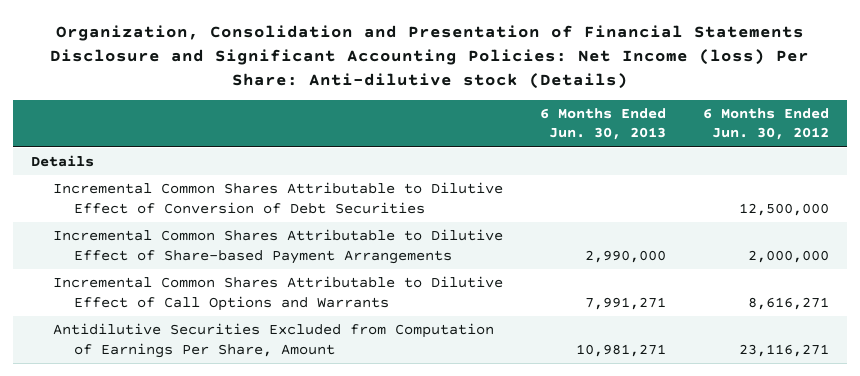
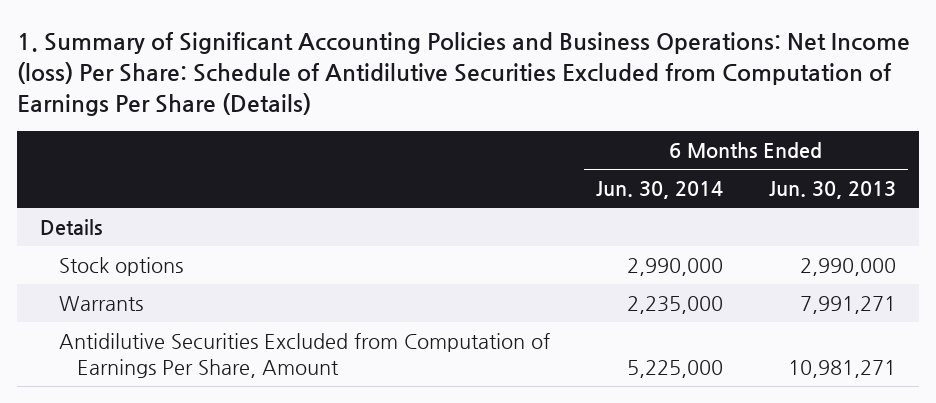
[50,24,810,89] Organization, Consolidation and Presentation of Financial Statements Disclosure and Significant Accounting Policies: Net Income (loss) Per Share: Anti-dilutive stock (Details) -> [17,31,911,117] 1. Summary of Significant Accounting Policies and Business Operations: Net Income (loss) Per Share: Schedule of Antidilutive Securities Excluded from Computation of Earnings Per Share (Details)
[702,108,829,141] 6 Months Ended Jun. 30, 2012 -> none
none -> [595,181,723,200] Jun. 30, 2014
[52,182,503,214] Incremental Common Shares Attributable to Dilutive Effect of Conversion of Debt Securities -> none
[52,229,503,264] Incremental Common Shares Attributable to Dilutive Effect of Share-based Payment Arrangements -> [58,257,183,277] Stock options
[52,276,503,311] Incremental Common Shares Attributable to Dilutive Effect of Call Options and Warrants -> [58,296,143,312] Warrants

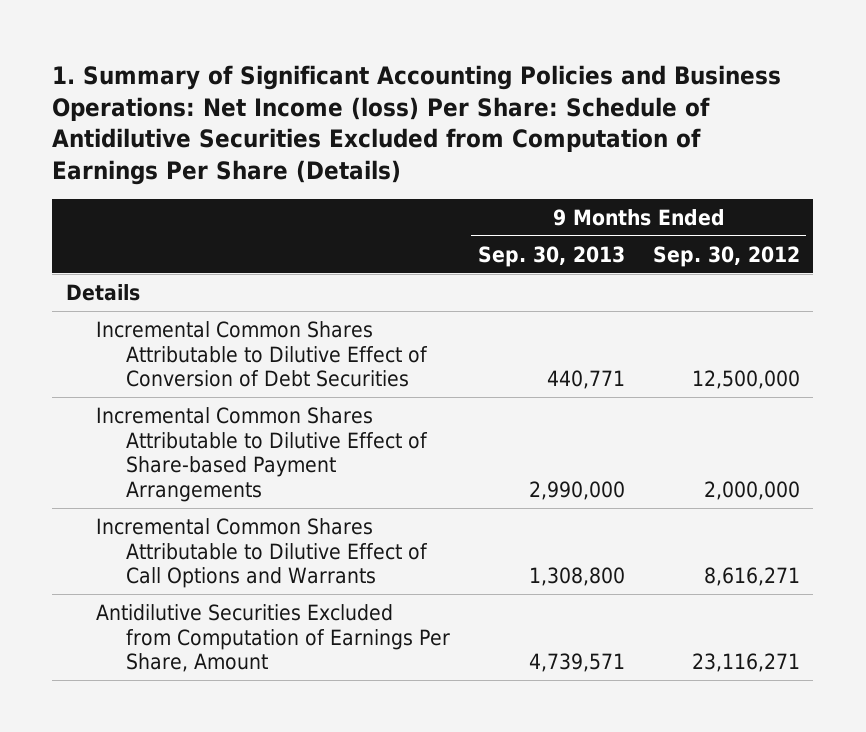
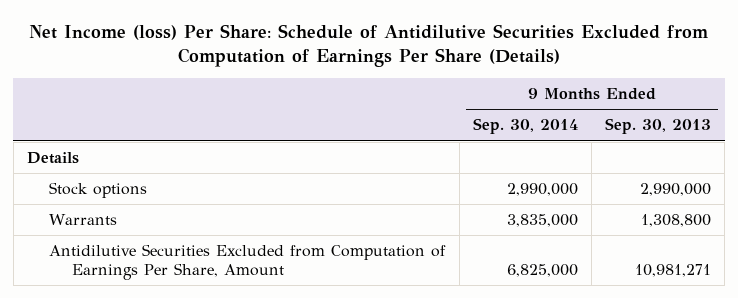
[52,65,782,185] 1. Summary of Significant Accounting Policies and Business Operations: Net Income (loss) Per Share: Schedule of Antidilutive Securities Excluded from Computation of Earnings Per Share (Details) -> [28,23,708,68] Net Income (loss) Per Share: Schedule of Antidilutive Securities Excluded from Computation of Earnings Per Share (Details)
[652,245,800,267] Sep. 30, 2012 -> none
none -> [472,118,578,135] Sep. 30, 2014
[96,320,429,388] Incremental Common Shares Attributable to Dilutive Effect of Conversion of Debt Securities -> none
[96,406,429,503] Incremental Common Shares Attributable to Dilutive Effect of Share-based Payment Arrangements -> [49,182,148,199] Stock options
[96,517,429,589] Incremental Common Shares Attributable to Dilutive Effect of Call Options and Warrants -> [49,214,118,226] Warrants
[529,653,626,673] 4,739,571 -> [635,264,712,278] 10,981,271

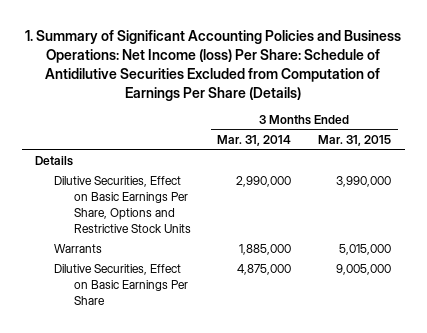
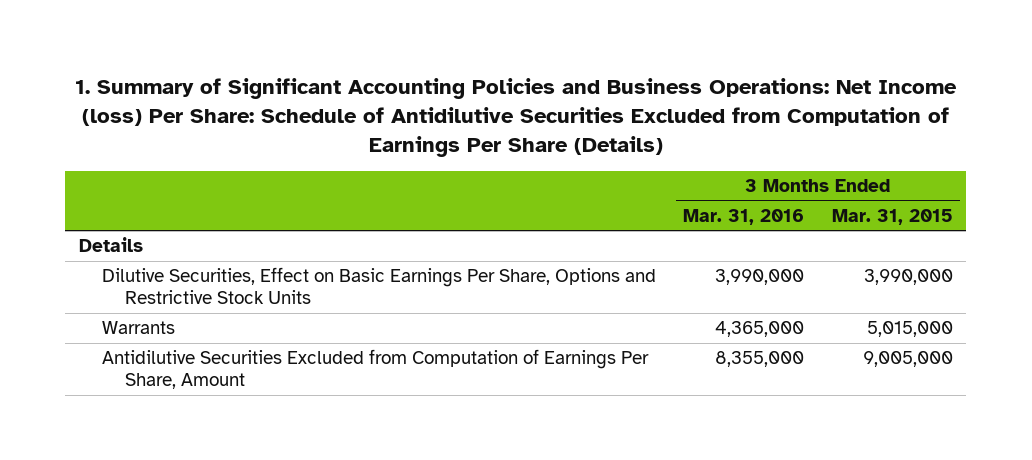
[217,135,292,147] Mar. 31, 2014 -> none
none -> [683,208,805,225] Mar. 31, 2016
[54,264,188,306] Dilutive Securities, Effect on Basic Earnings Per Share -> none
none -> [101,349,649,390] Antidilutive Securities Excluded from Computation of Earnings Per Share, Amount

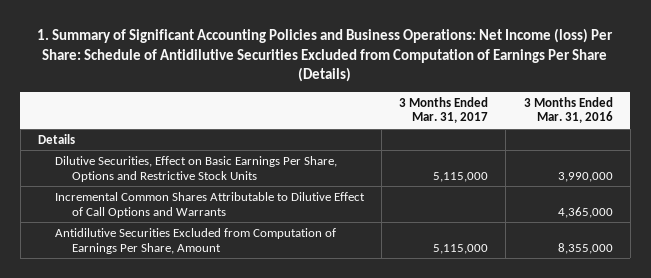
[831,208,953,225] Mar. 31, 2015 -> none
none -> [399,96,489,124] 3 Months Ended Mar. 31, 2017
[101,321,175,335] Warrants -> [54,191,365,218] Incremental Common Shares Attributable to Dilutive Effect of Call Options and Warrants

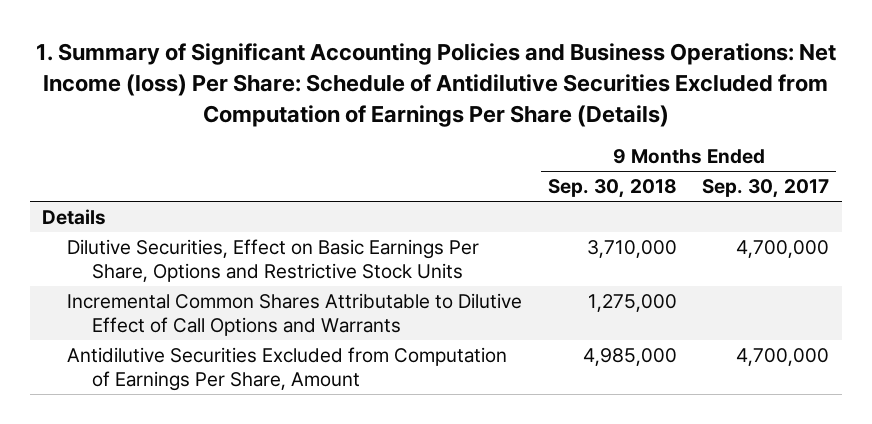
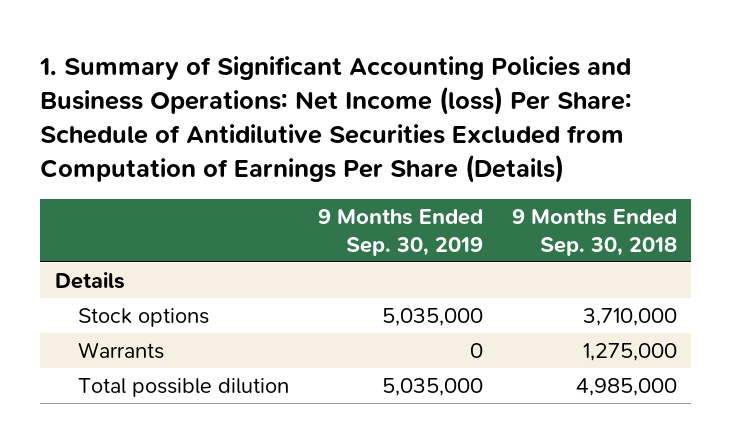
[702,179,830,199] Sep. 30, 2017 -> none
none -> [317,208,483,257] 9 Months Ended Sep. 30, 2019
[67,238,480,283] Dilutive Securities, Effect on Basic Earnings Per Share, Options and Restrictive Stock Units -> [77,307,209,327] Stock options
[67,292,523,337] Incremental Common Shares Attributable to Dilutive Effect of Call Options and Warrants -> [77,341,164,359] Warrants
[67,346,508,392] Antidilutive Securities Excluded from Computation of Earnings Per Share, Amount -> [77,377,289,397] Total possible dilution

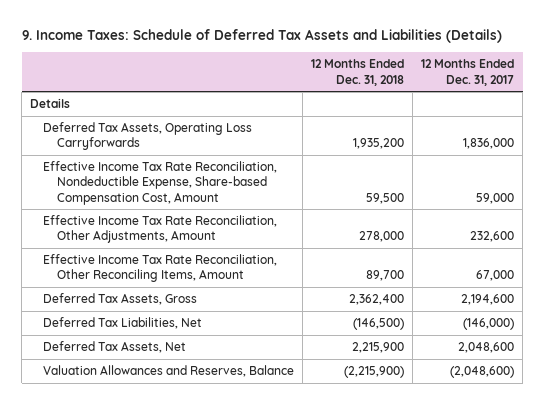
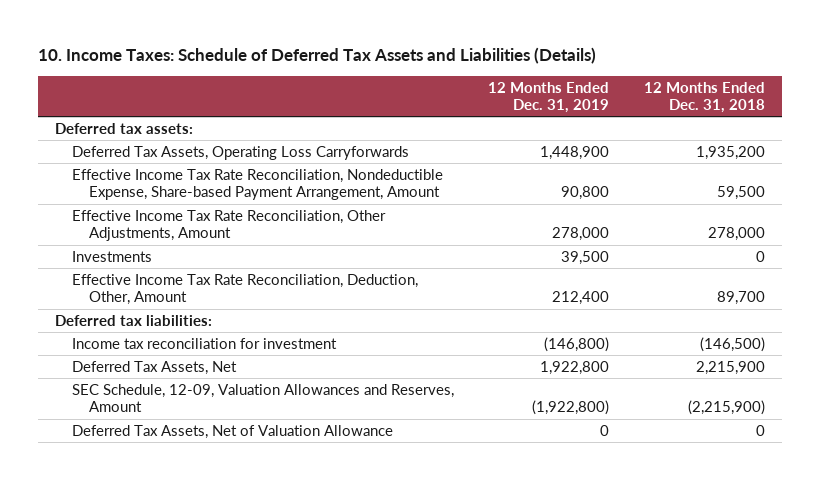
[21,29,502,44] 9. Income Taxes: Schedule of Deferred Tax Assets and Liabilities (Details) -> [38,47,597,65] 10. Income Taxes: Schedule of Deferred Tax Assets and Liabilities (Details)
[421,59,515,86] 12 Months Ended Dec. 31, 2017 -> none
none -> [488,81,610,114] 12 Months Ended Dec. 31, 2019
[30,98,71,109] Details -> none
none -> [55,122,194,134] Deferred tax assets:
[43,161,278,205] Effective Income Tax Rate Reconciliation, Nondeductible Expense, Share-based Compensation Cost, Amount -> [71,168,443,201] Effective Income Tax Rate Reconciliation, Nondeductible Expense, Share-based Payment Arrangement, Amount
[43,293,198,306] Deferred Tax Assets, Gross -> none
none -> [71,250,152,262] Investments
[43,254,278,283] Effective Income Tax Rate Reconciliation, Other Reconciling Items, Amount -> [71,273,418,306] Effective Income Tax Rate Reconciliation, Deduction, Other, Amount
none -> [55,314,213,326] Deferred tax liabilities:
[43,317,203,330] Deferred Tax Liabilities, Net -> [71,337,337,349] Income tax reconciliation for investment
[43,365,295,378] Valuation Allowances and Reserves, Balance -> [71,383,454,413] SEC Schedule, 12-09, Valuation Allowances and Reserves, Amount
none -> [71,424,393,439] Deferred Tax Assets, Net of Valuation Allowance

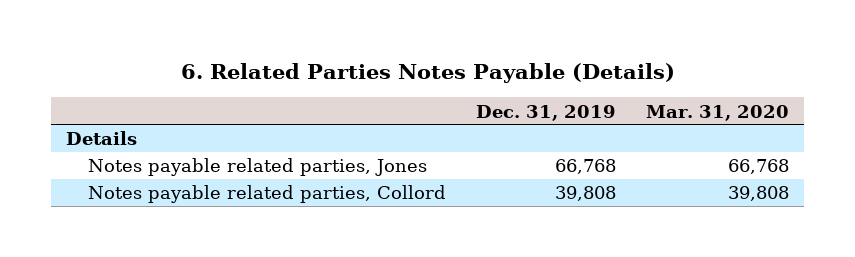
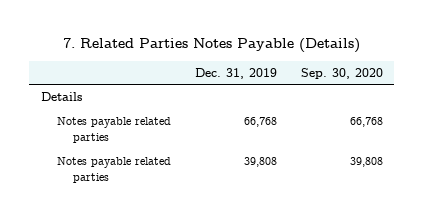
[180,63,675,84] 6. Related Parties Notes Payable (Details) -> [62,38,360,54] 7. Related Parties Notes Payable (Details)
[646,104,790,121] Mar. 31, 2020 -> none
none -> [300,67,383,79] Sep. 30, 2020
[87,158,427,177] Notes payable related parties, Jones -> [56,117,171,143] Notes payable related parties
[87,185,446,204] Notes payable related parties, Collord -> [56,157,171,183] Notes payable related parties

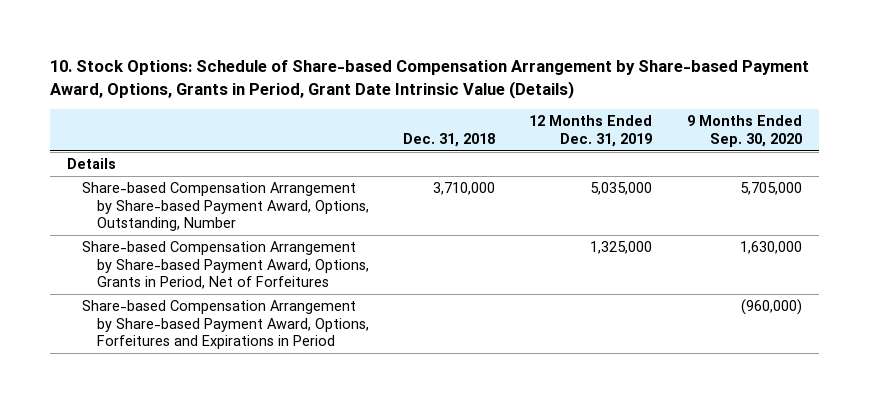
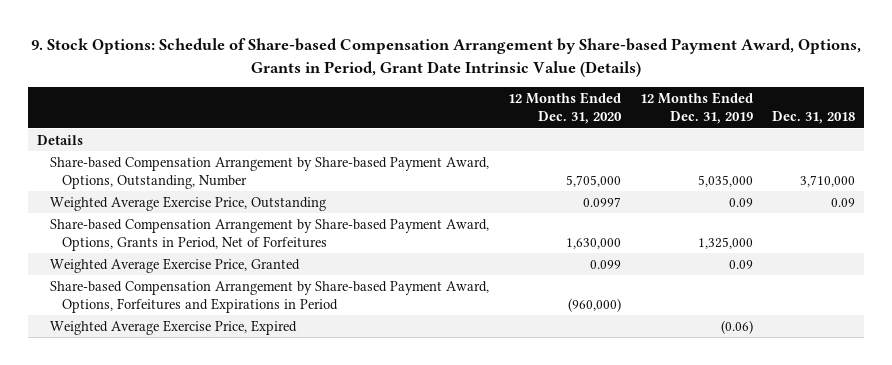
[49,60,809,99] 10. Stock Options: Schedule of Share-based Compensation Arrangement by Share-based Payment Award, Options, Grants in Period, Grant Date Intrinsic Value (Details) -> [31,38,862,77] 9. Stock Options: Schedule of Share-based Compensation Arrangement by Share-based Payment Award, Options, Grants in Period, Grant Date Intrinsic Value (Details)
[686,115,802,147] 9 Months Ended Sep. 30, 2020 -> none
none -> [507,92,622,125] 12 Months Ended Dec. 31, 2020
none -> [49,195,326,211] Weighted Average Exercise Price, Outstanding
none -> [49,257,300,273] Weighted Average Exercise Price, Granted
none -> [49,319,297,335] Weighted Average Exercise Price, Expired

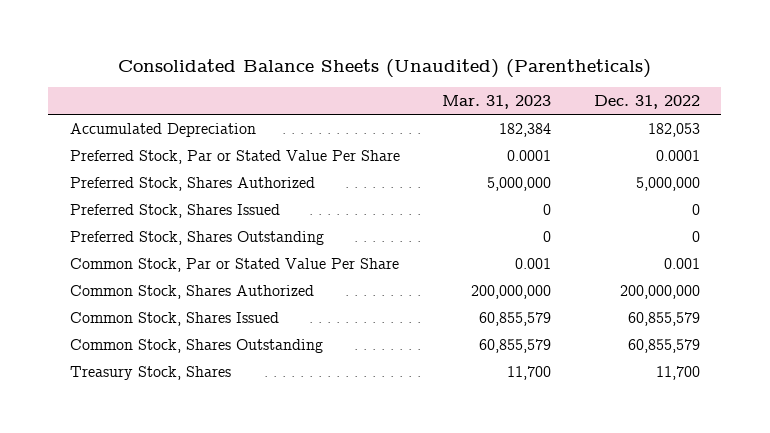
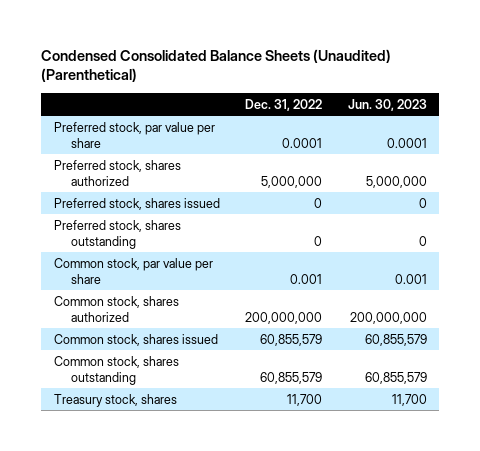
[117,58,651,78] Consolidated Balance Sheets (Unaudited) (Parentheticals) -> [40,48,391,83] Condensed Consolidated Balance Sheets (Unaudited) (Parenthetical)
[442,94,552,109] Mar. 31, 2023 -> none
none -> [347,98,427,111] Jun. 30, 2023
[69,122,256,137] Accumulated Depreciation -> none
[69,149,400,164] Preferred Stock, Par or Stated Value Per Share -> [53,121,215,148] Preferred stock, par value per share
[69,176,315,191] Preferred Stock, Shares Authorized -> [53,159,181,186] Preferred stock, shares authorized
[69,203,280,218] Preferred Stock, Shares Issued -> [53,197,220,210] Preferred stock, shares issued
[69,230,324,245] Preferred Stock, Shares Outstanding -> [53,219,181,249] Preferred stock, shares outstanding
[69,257,399,272] Common Stock, Par or Stated Value Per Share -> [53,257,213,284] Common stock, par value per share
[69,284,314,299] Common Stock, Shares Authorized -> [53,295,179,322] Common stock, shares authorized
[69,311,279,326] Common Stock, Shares Issued -> [53,333,218,346] Common stock, shares issued
[69,338,323,353] Common Stock, Shares Outstanding -> [53,355,179,385] Common stock, shares outstanding
[69,365,231,380] Treasury Stock, Shares -> [53,393,177,407] Treasury stock, shares

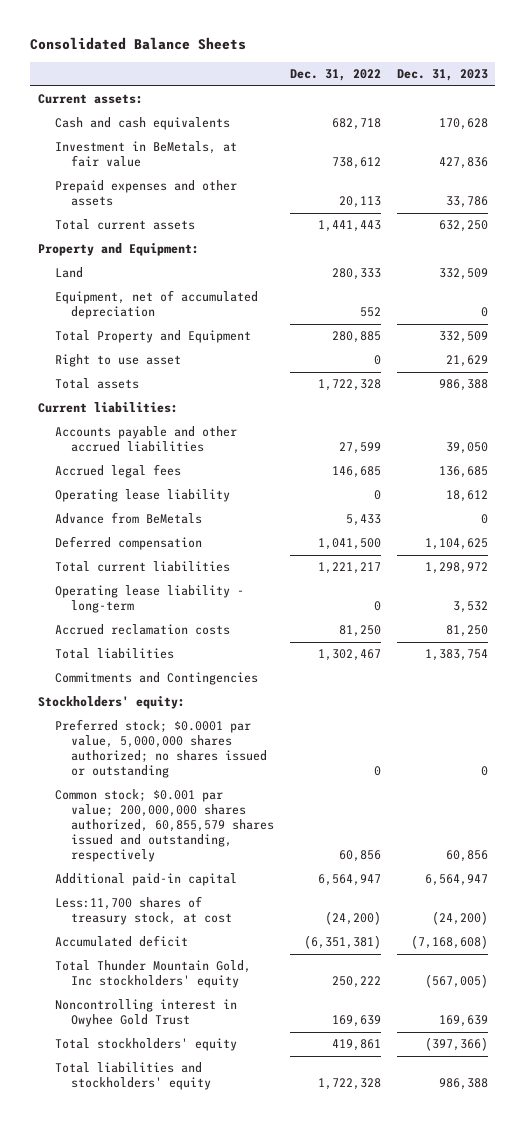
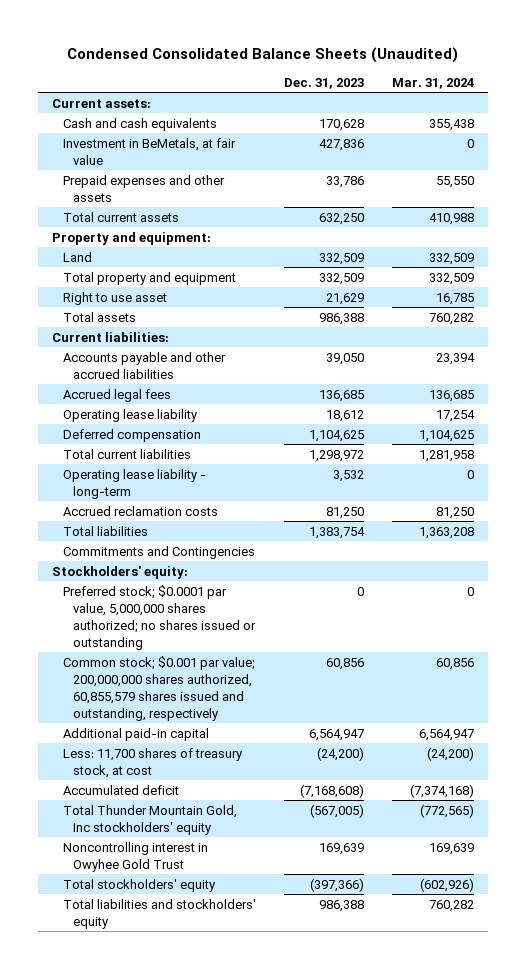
[30,37,247,51] Consolidated Balance Sheets -> [67,46,459,63] Condensed Consolidated Balance Sheets (Unaudited)
[289,69,381,82] Dec. 31, 2022 -> none
none -> [392,77,475,89] Mar. 31, 2024
[38,243,200,257] Property and Equipment: -> [52,231,212,245] Property and equipment:
[54,290,258,320] Equipment, net of accumulated depreciation -> none
[54,330,251,344] Total Property and Equipment -> [62,271,236,285] Total property and equipment
[54,512,202,525] Advance from BeMetals -> none
[54,896,233,926] Less:11,700 shares of treasury stock, at cost -> [62,747,242,778] Less: 11,700 shares of treasury stock, at cost

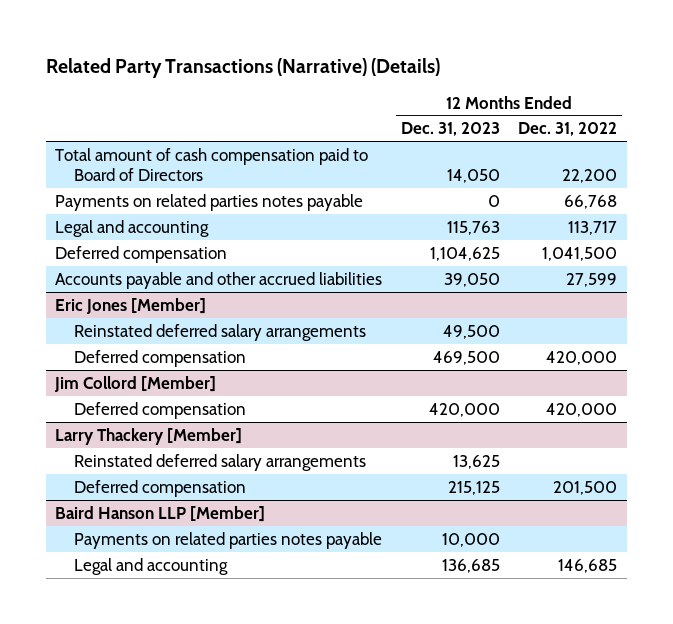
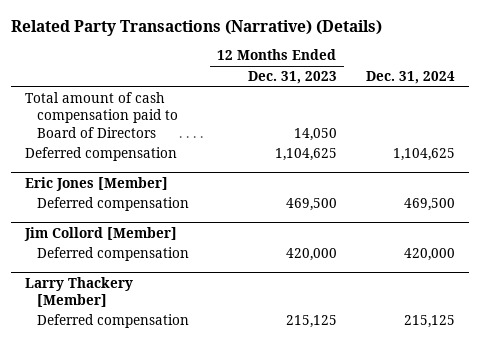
[518,122,618,137] Dec. 31, 2022 -> none
none -> [365,71,455,85] Dec. 31, 2024
[55,193,364,211] Payments on related parties notes payable -> none
[55,219,210,237] Legal and accounting -> none
[55,271,383,289] Accounts payable and other accrued liabilities -> none
[73,323,366,341] Reinstated deferred salary arrangements -> none
[73,453,366,471] Reinstated deferred salary arrangements -> none
[55,505,266,522] Baird Hanson LLP [Member] -> none
[73,531,382,549] Payments on related parties notes payable -> none
[73,557,228,575] Legal and accounting -> none

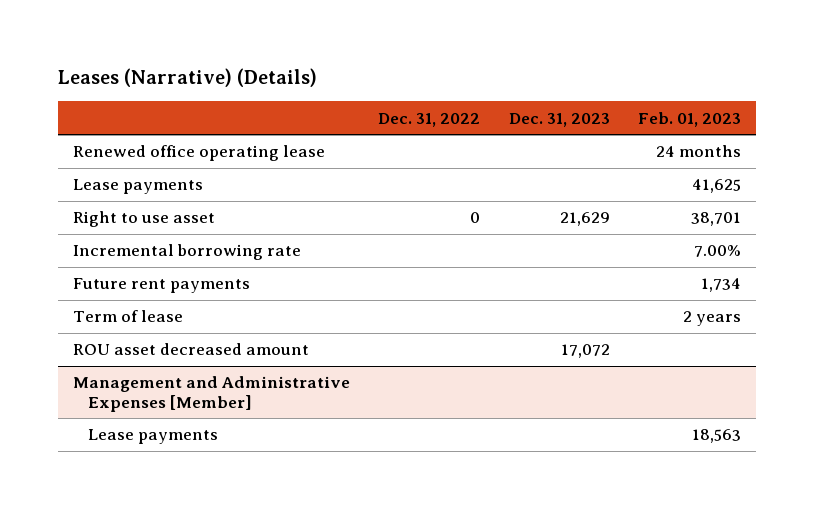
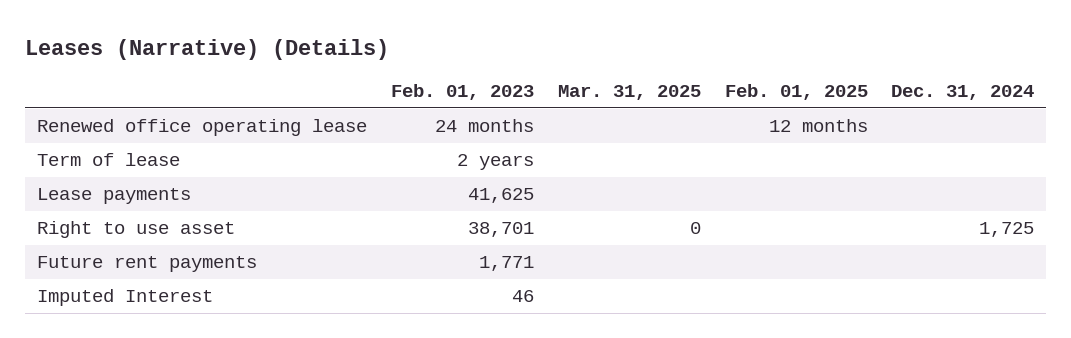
[378,112,481,127] Dec. 31, 2022 -> none
[508,112,610,127] Dec. 31, 2023 -> none
none -> [557,85,701,101] Mar. 31, 2025
none -> [724,84,868,101] Feb. 01, 2025
none -> [891,85,1035,101] Dec. 31, 2024
[72,310,183,323] Term of lease -> [36,153,180,167] Term of lease
[72,244,301,261] Incremental borrowing rate -> none
[72,343,309,356] ROU asset decreased amount -> none
[72,376,350,412] Management and Administrative Expenses [Member] -> none
[87,429,218,445] Lease payments -> none
[701,278,742,293] 1,734 -> [478,256,534,272] 1,771
none -> [36,289,213,307] Imputed Interest

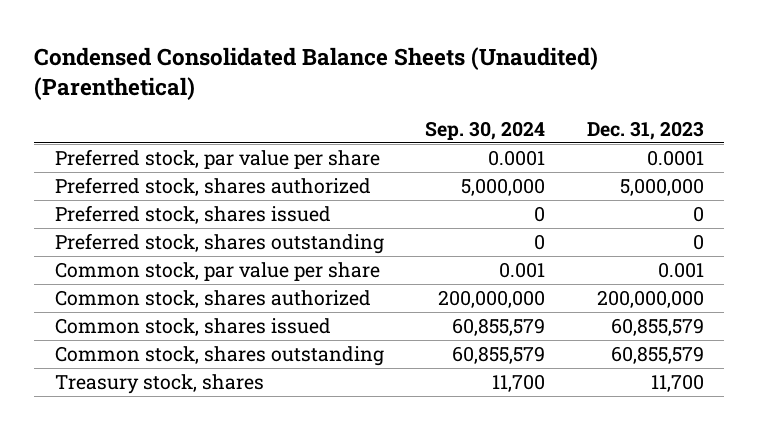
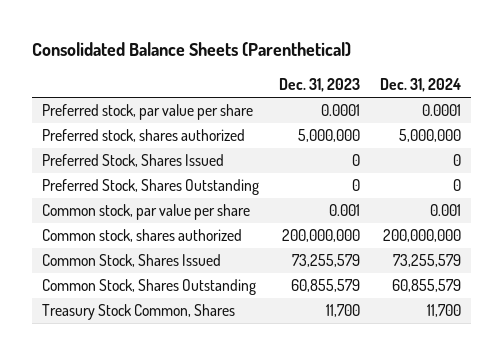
[34,46,599,101] Condensed Consolidated Balance Sheets (Unaudited) (Parenthetical) -> [32,42,352,58] Consolidated Balance Sheets (Parenthetical)
[425,120,546,140] Sep. 30, 2024 -> none
none -> [380,78,462,93] Dec. 31, 2024
[54,205,331,225] Preferred stock, shares issued -> [42,154,225,168] Preferred Stock, Shares Issued
[54,233,384,255] Preferred stock, shares outstanding -> [42,179,260,196] Preferred Stock, Shares Outstanding
[54,318,331,337] Common stock, shares issued -> [42,254,222,268] Common Stock, Shares Issued
[610,318,704,337] 60,855,579 -> [292,254,361,268] 73,255,579
[54,346,384,367] Common stock, shares outstanding -> [42,279,257,296] Common Stock, Shares Outstanding
[54,374,264,395] Treasury stock, shares -> [42,304,236,321] Treasury Stock Common, Shares

